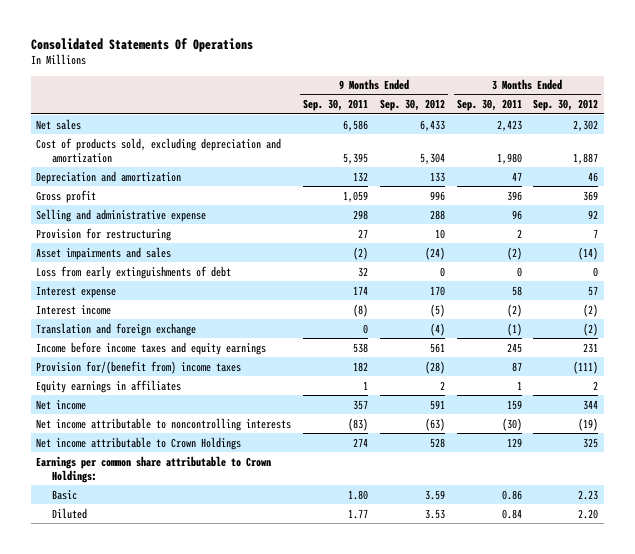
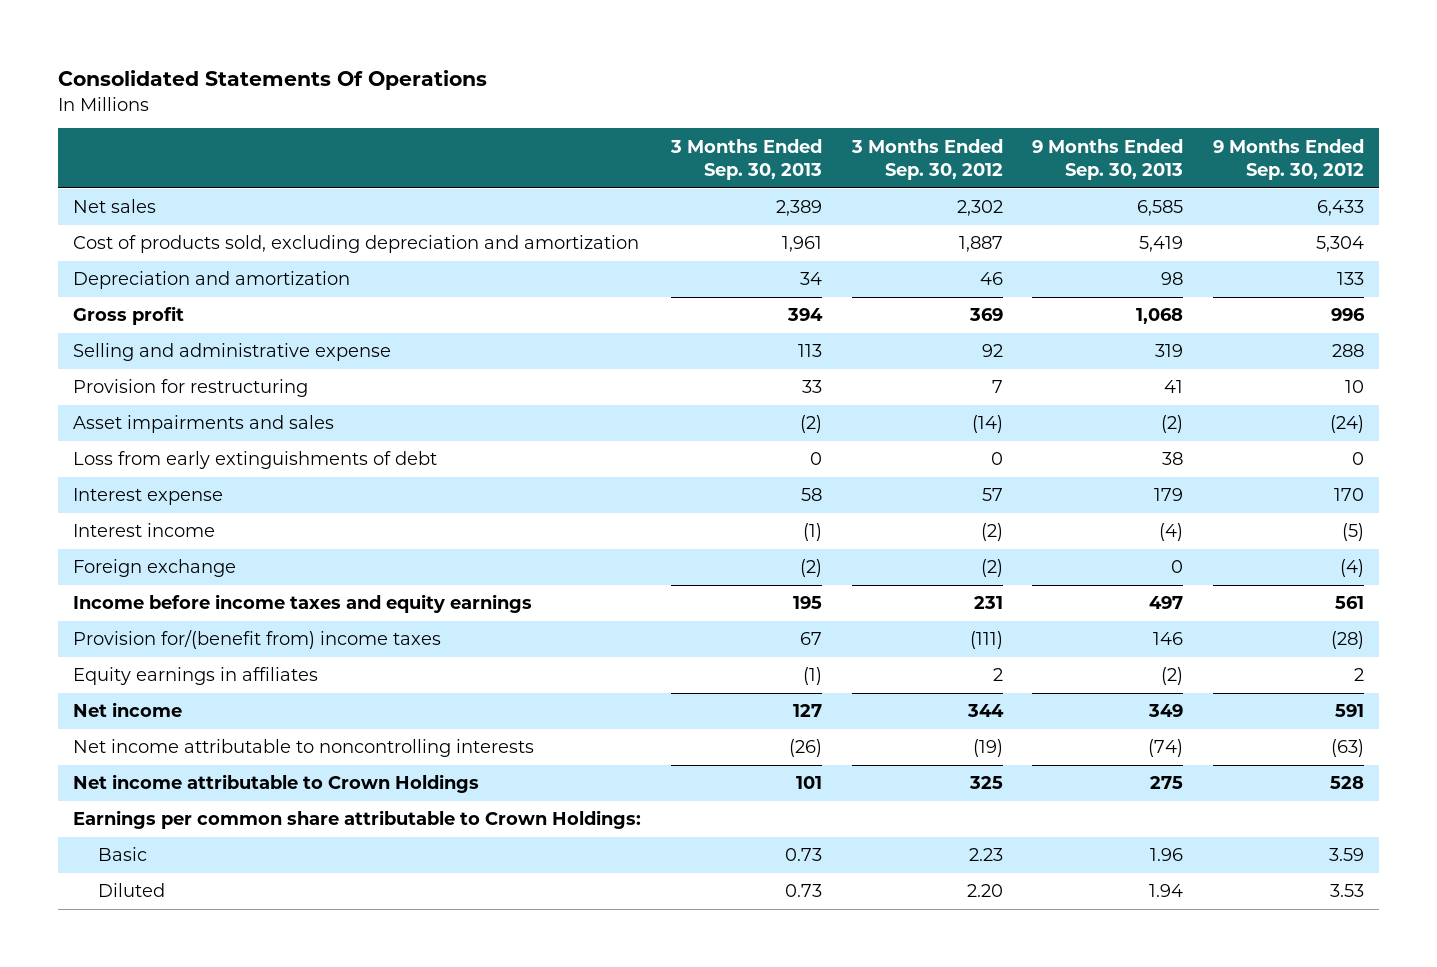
[303,99,369,112] Sep. 30, 2011 -> none
[456,99,522,112] Sep. 30, 2011 -> none
none -> [669,138,822,180] 3 Months Ended Sep. 30, 2013
none -> [1032,138,1184,180] 9 Months Ended Sep. 30, 2013
[36,322,197,336] Translation and foreign exchange -> [73,559,237,578] Foreign exchange

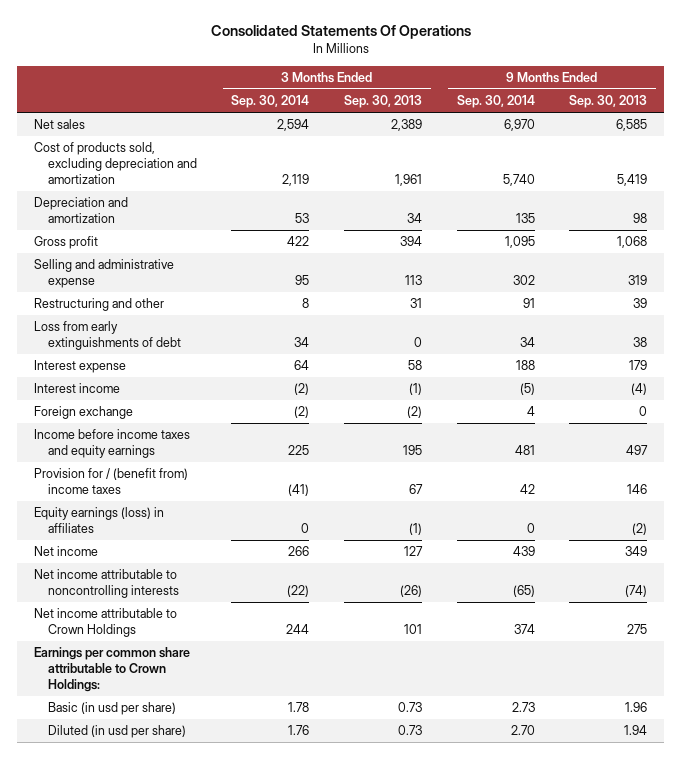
[850,138,1003,180] 3 Months Ended Sep. 30, 2012 -> none
[1213,138,1365,180] 9 Months Ended Sep. 30, 2012 -> none
none -> [231,95,310,109] Sep. 30, 2014
none -> [456,95,535,109] Sep. 30, 2014
[73,379,309,398] Provision for restructuring -> none
[73,415,335,434] Asset impairments and sales -> none
none -> [33,298,164,312] Restructuring and other
[73,630,442,650] Provision for/(benefit from) income taxes -> [33,468,188,495] Provision for / (benefit from) income taxes
[73,667,319,686] Equity earnings in affiliates -> [33,507,164,534] Equity earnings (loss) in affiliates
[98,847,148,862] Basic -> [47,702,176,716] Basic (in usd per share)
[98,883,166,898] Diluted -> [47,725,186,739] Diluted (in usd per share)

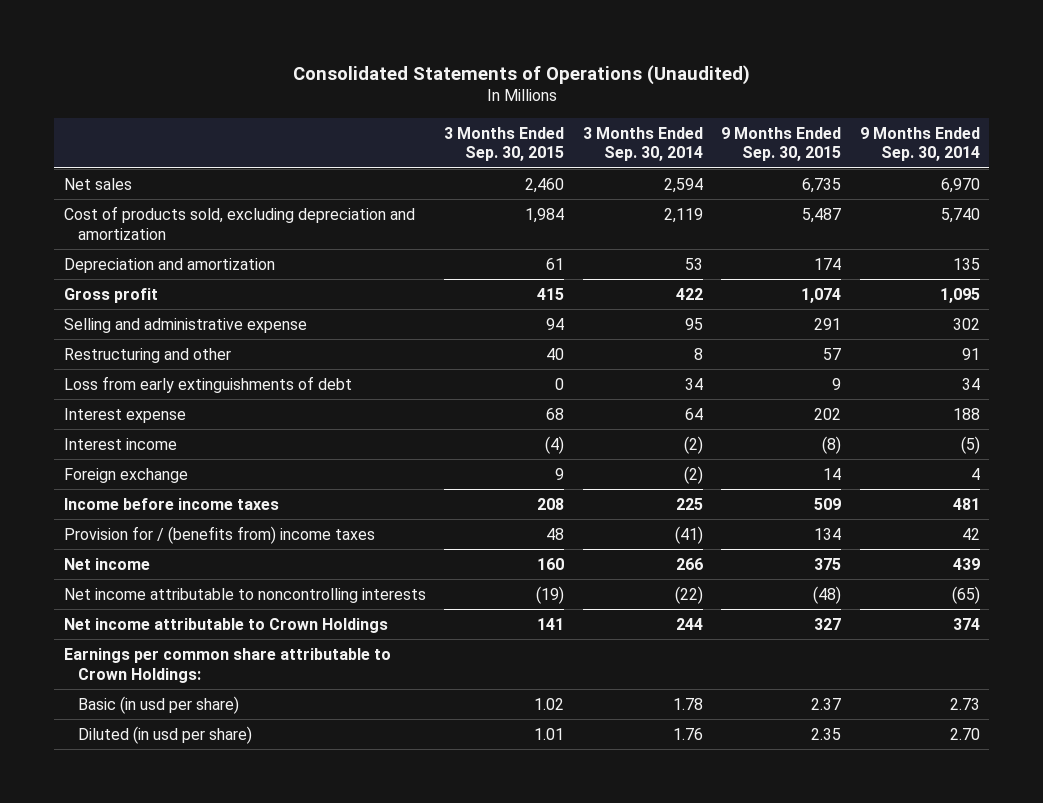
[210,25,471,40] Consolidated Statements Of Operations -> [292,64,750,85] Consolidated Statements of Operations (Unaudited)
[344,95,423,109] Sep. 30, 2013 -> none
[569,95,648,109] Sep. 30, 2013 -> none
none -> [444,126,565,162] 3 Months Ended Sep. 30, 2015
none -> [721,126,842,162] 9 Months Ended Sep. 30, 2015
[33,507,164,534] Equity earnings (loss) in affiliates -> none
[33,429,190,459] Income before income taxes and equity earnings -> [63,497,279,510] Income before income taxes
[33,468,188,495] Provision for / (benefit from) income taxes -> [63,525,375,544] Provision for / (benefits from) income taxes

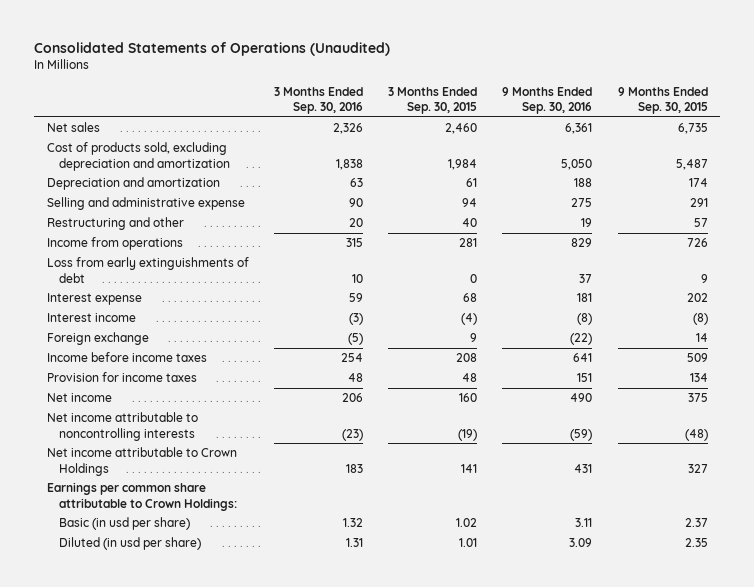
[582,126,703,162] 3 Months Ended Sep. 30, 2014 -> none
[859,126,980,162] 9 Months Ended Sep. 30, 2014 -> none
none -> [273,86,363,115] 3 Months Ended Sep. 30, 2016
none -> [502,86,593,115] 9 Months Ended Sep. 30, 2016
[63,287,158,303] Gross profit -> none
none -> [46,237,183,251] Income from operations
[63,525,375,544] Provision for / (benefits from) income taxes -> [46,372,197,383] Provision for income taxes

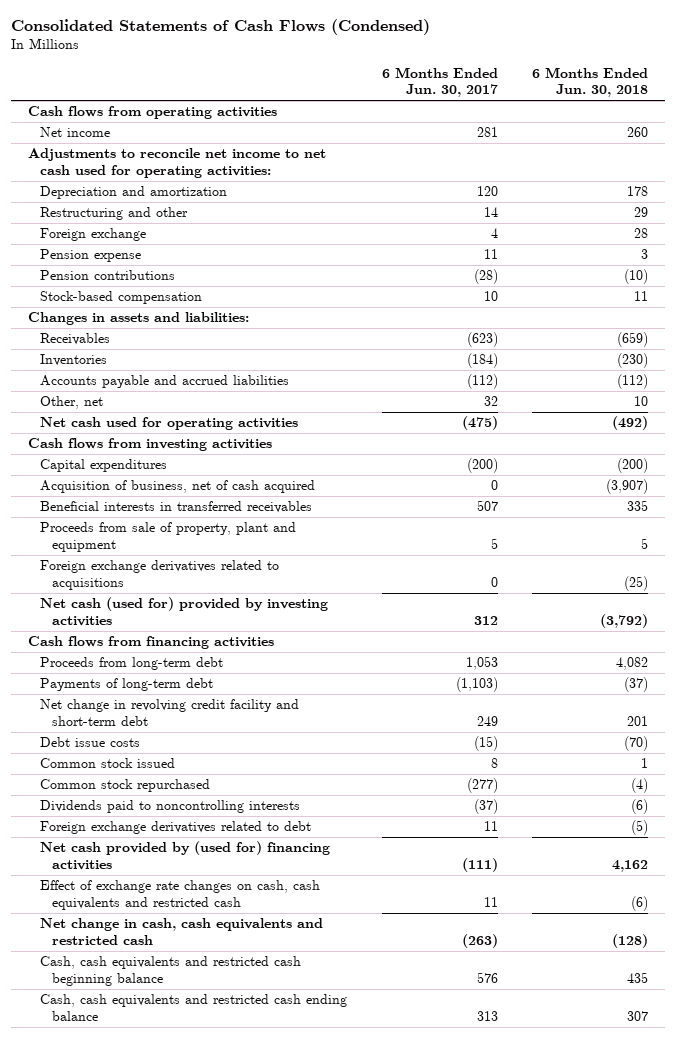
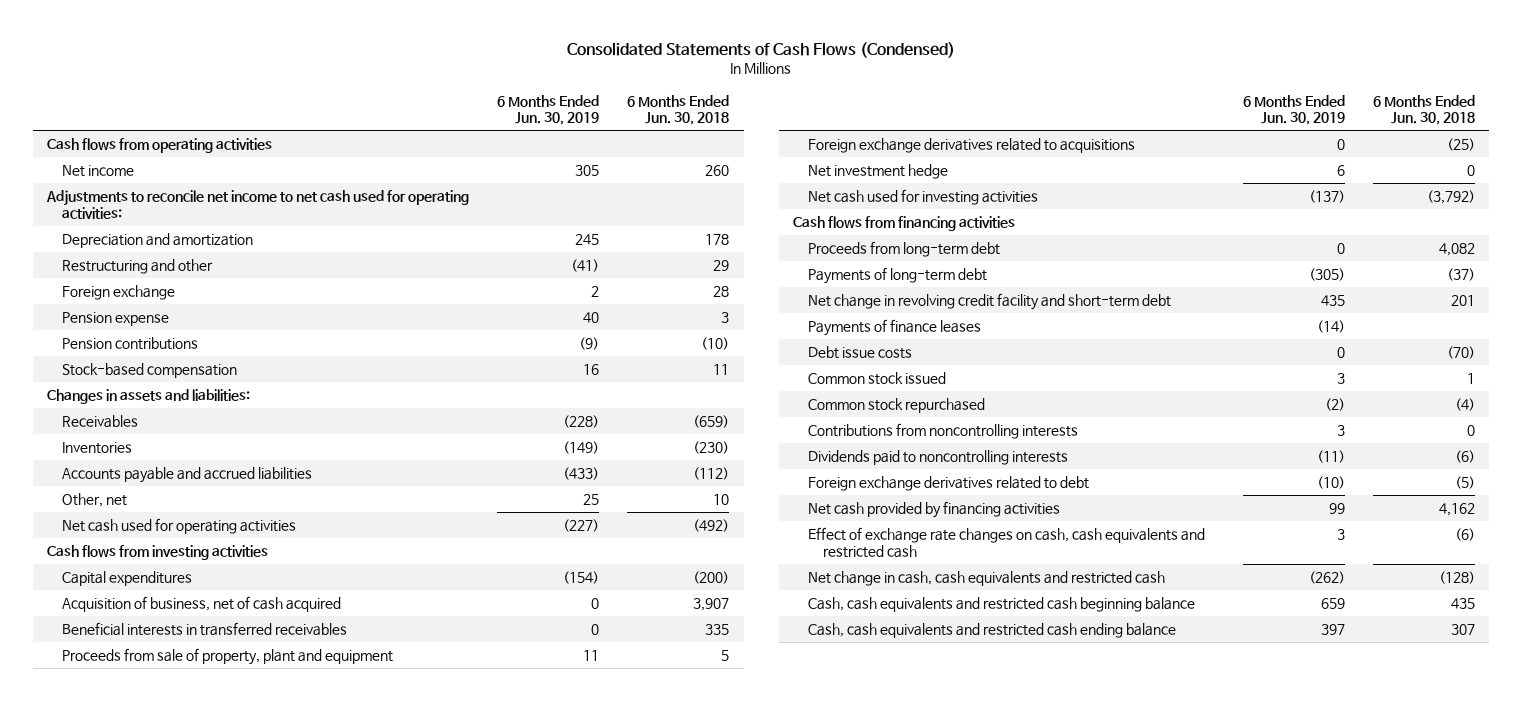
[381,66,498,98] 6 Months Ended Jun. 30, 2017 -> none
none -> [497,94,600,126] 6 Months Ended Jun. 30, 2019
[606,479,649,495] (3,907) -> [693,598,730,612] 3,907
none -> [807,164,948,180] Net investment hedge
[39,597,328,626] Net cash (used for) provided by investing activities -> [807,189,1038,206] Net cash used for investing activities
none -> [807,319,981,337] Payments of finance leases
none -> [807,423,1078,440] Contributions from noncontrolling interests
[39,841,330,870] Net cash provided by (used for) financing activities -> [807,501,1060,519] Net cash provided by financing activities

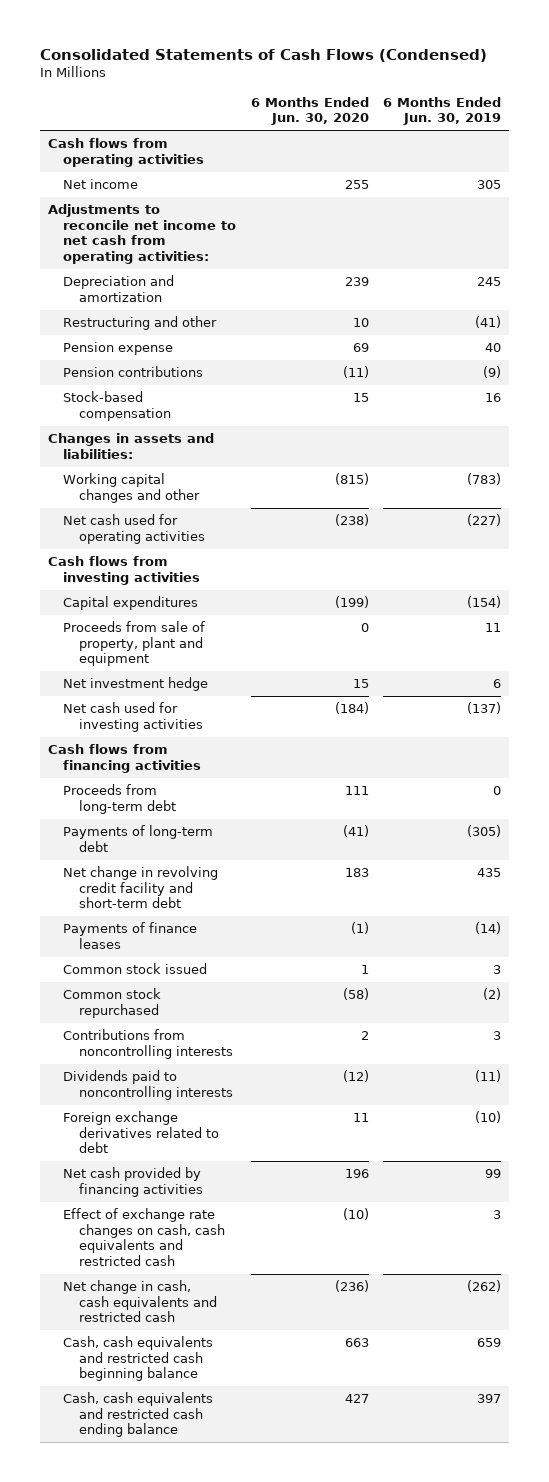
[627,94,730,126] 6 Months Ended Jun. 30, 2018 -> none
none -> [250,96,369,126] 6 Months Ended Jun. 30, 2020
[45,190,469,219] Adjustments to reconcile net income to net cash used for operating activities: -> [47,204,237,264] Adjustments to reconcile net income to net cash from operating activities:
[62,285,176,301] Foreign exchange -> none
[62,415,139,429] Receivables -> none
[62,442,133,455] Inventories -> none
[62,467,313,484] Accounts payable and accrued liabilities -> none
[62,493,128,508] Other, net -> none
none -> [63,473,201,503] Working capital changes and other
[62,596,342,613] Acquisition of business, net of cash acquired -> none
[62,622,348,637] Beneficial interests in transferred receivables -> none
[807,138,1135,154] Foreign exchange derivatives related to acquisitions -> none
[807,346,912,360] Debt issue costs -> none

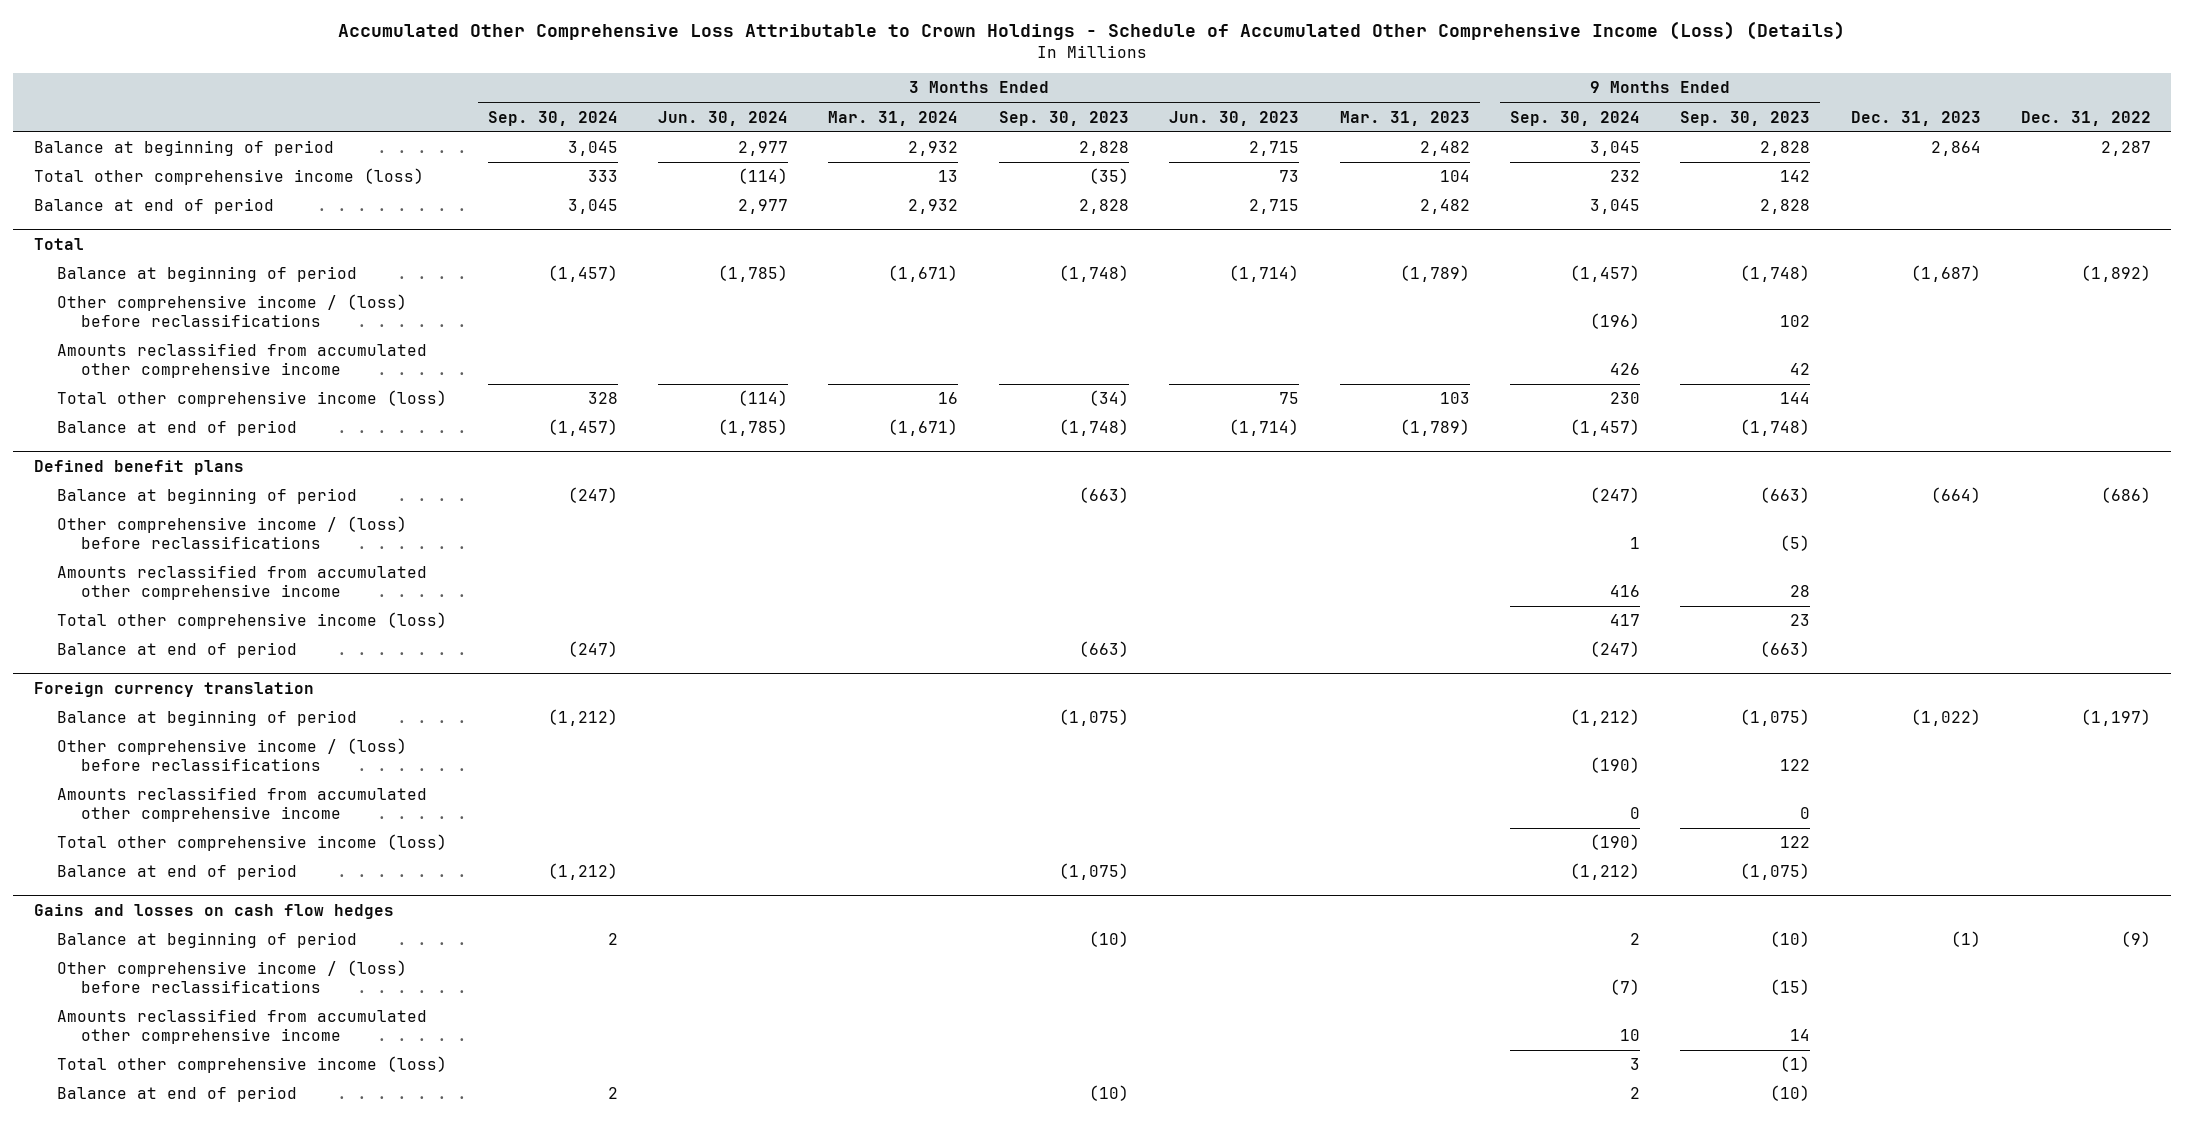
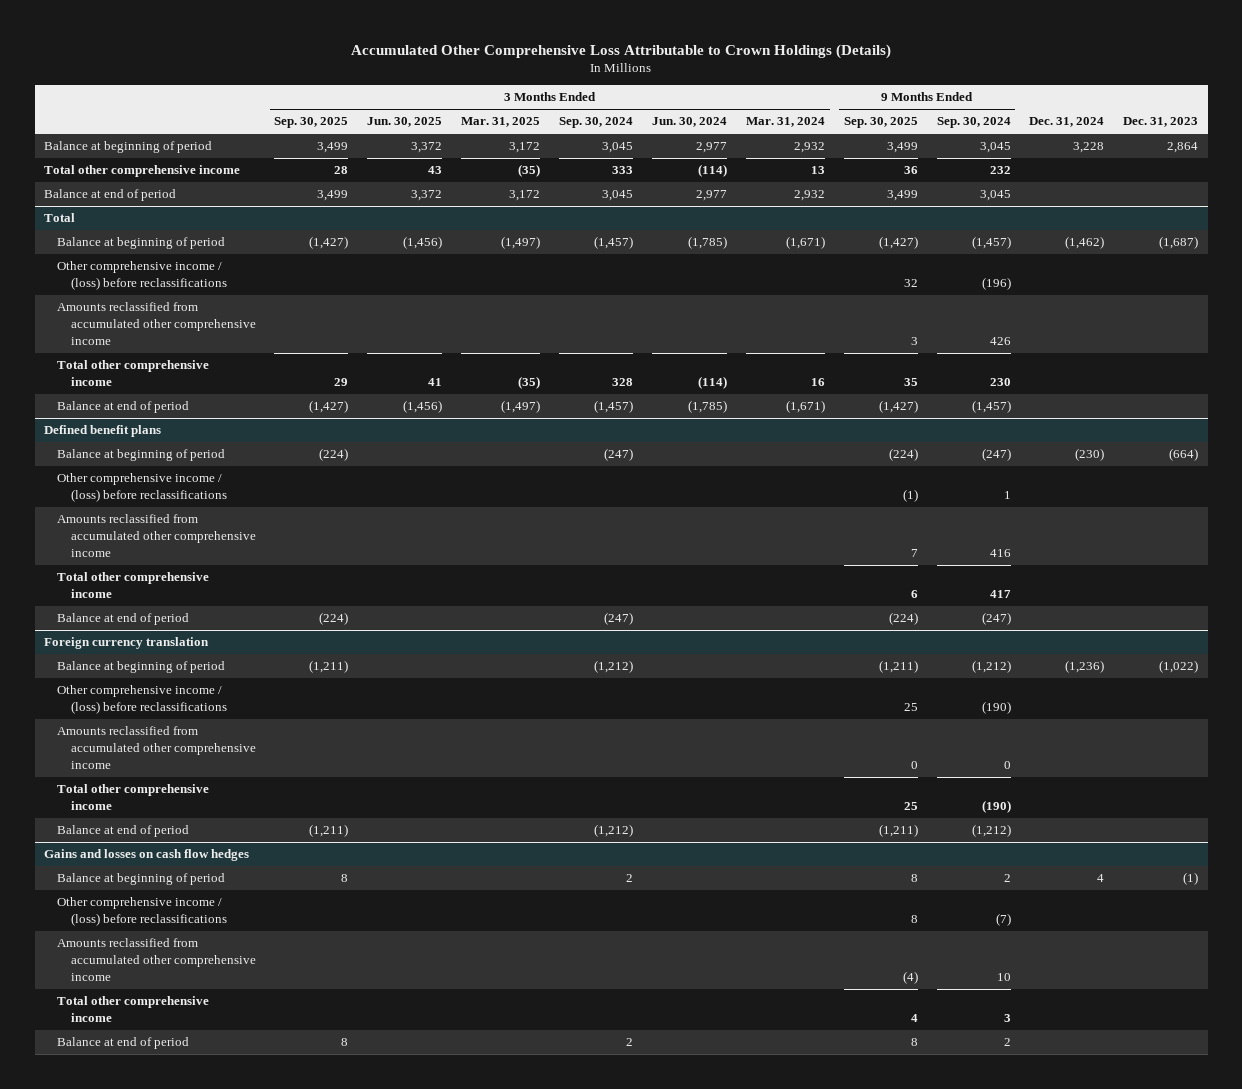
[338,21,1846,41] Accumulated Other Comprehensive Loss Attributable to Crown Holdings - Schedule of Accumulated Other Comprehensive Income (Loss) (Details) -> [351,43,892,59] Accumulated Other Comprehensive Loss Attributable to Crown Holdings (Details)
[998,110,1129,126] Sep. 30, 2023 -> none
[1169,110,1300,126] Jun. 30, 2023 -> none
[1339,110,1470,126] Mar. 31, 2023 -> none
[1680,110,1811,126] Sep. 30, 2023 -> none
[2021,110,2152,126] Dec. 31, 2022 -> none
none -> [274,117,349,129] Sep. 30, 2025
none -> [367,117,443,128] Jun. 30, 2025
none -> [461,117,541,128] Mar. 31, 2025
none -> [843,117,918,129] Sep. 30, 2025
none -> [1029,117,1105,128] Dec. 31, 2024
[33,168,424,186] Total other comprehensive income (loss) -> [43,165,240,178] Total other comprehensive income
[57,390,448,408] Total other comprehensive income (loss) -> [57,360,210,387] Total other comprehensive income
[57,612,448,630] Total other comprehensive income (loss) -> [57,572,210,599] Total other comprehensive income
[57,834,448,852] Total other comprehensive income (loss) -> [57,784,210,811] Total other comprehensive income
[57,1056,448,1074] Total other comprehensive income (loss) -> [57,996,210,1023] Total other comprehensive income

